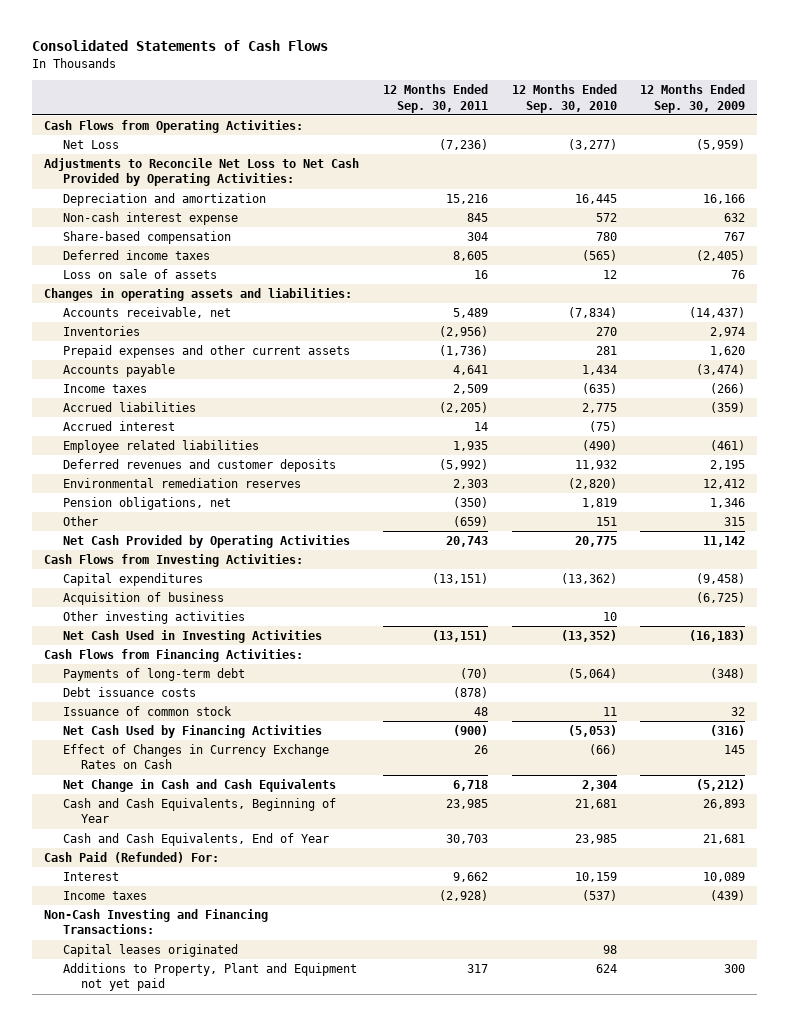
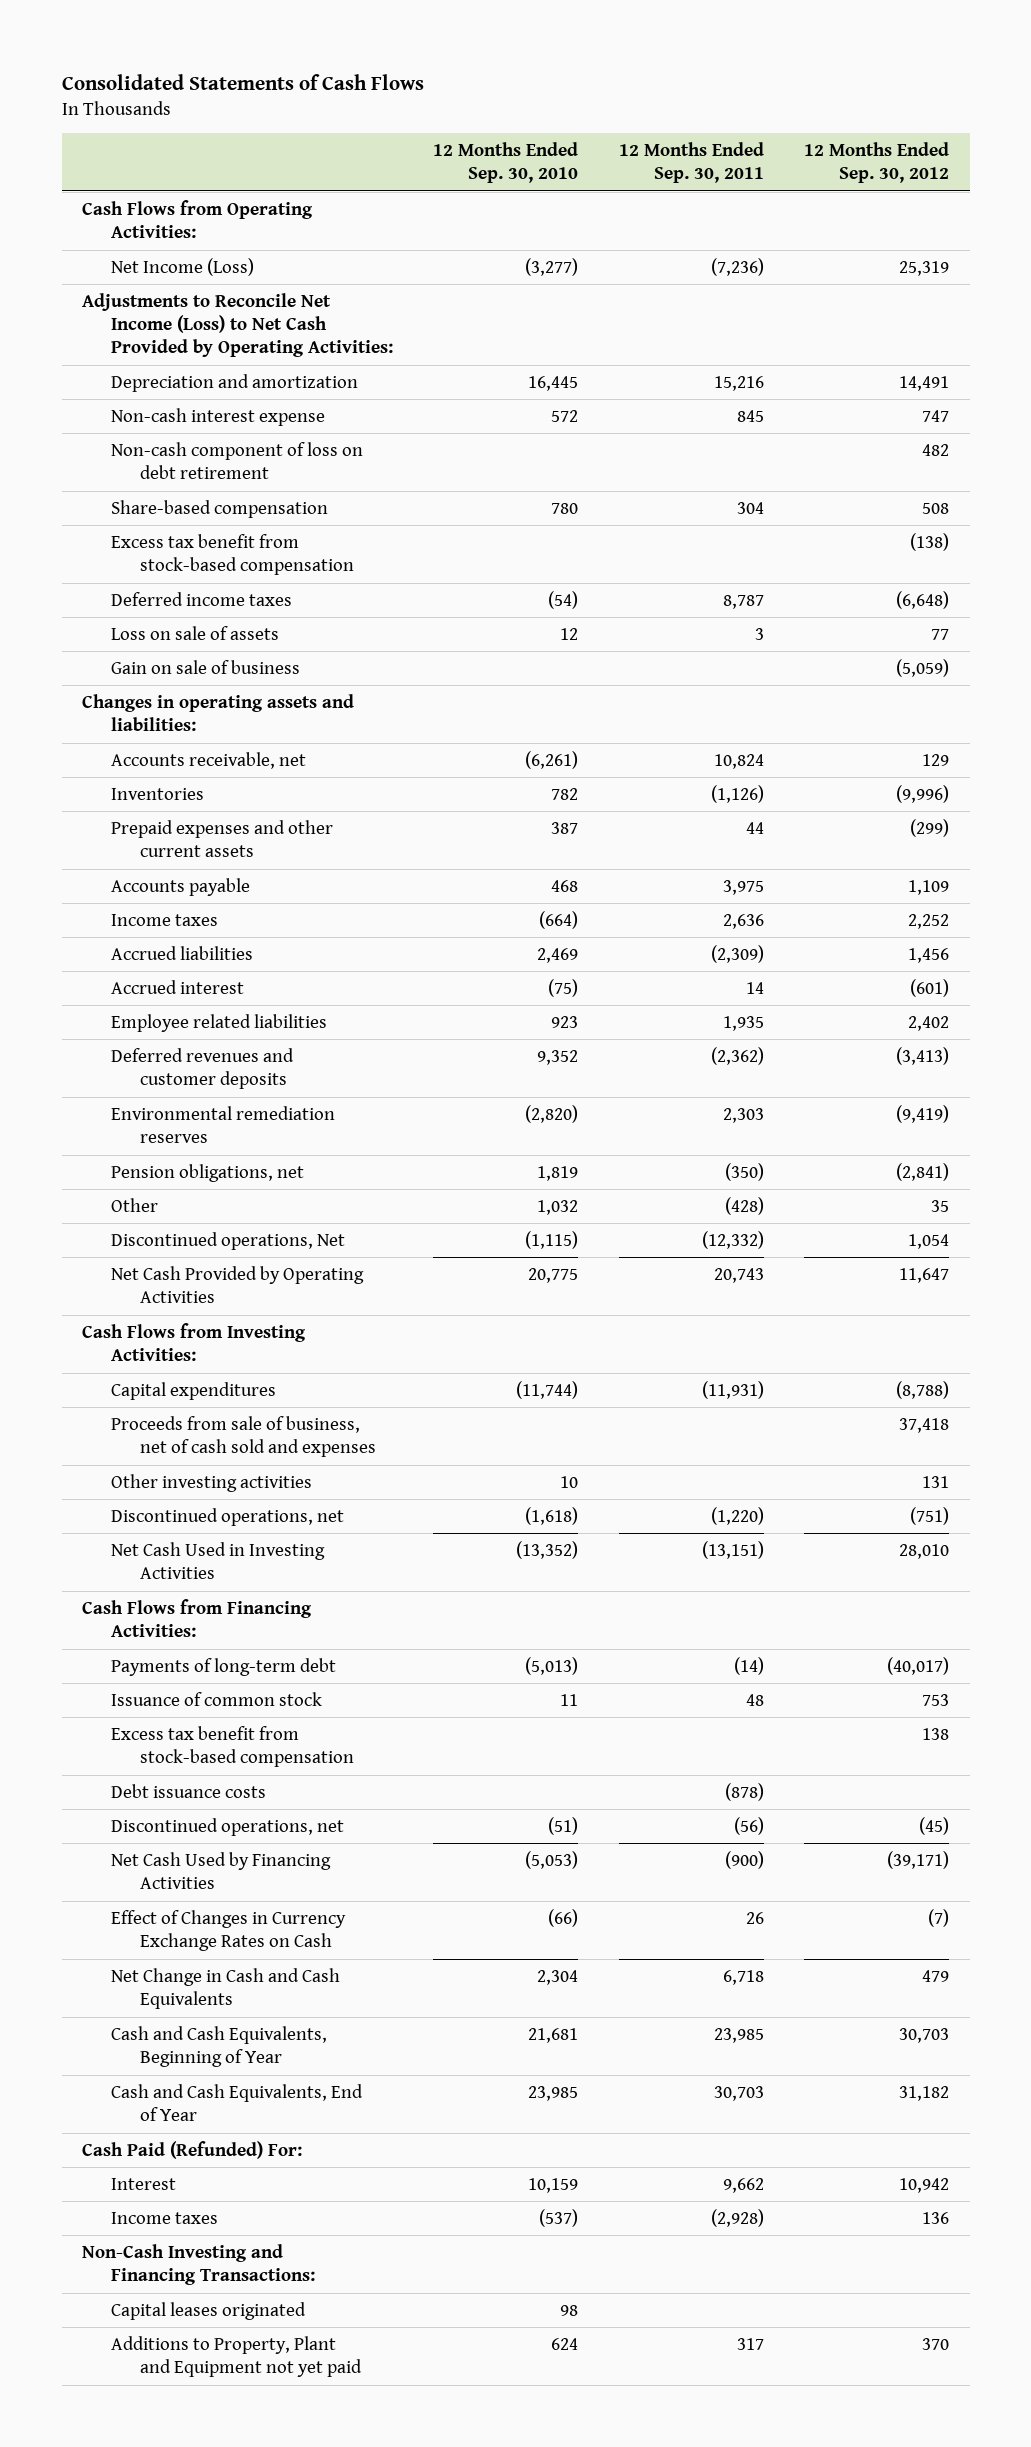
[640,84,746,113] 12 Months Ended Sep. 30, 2009 -> none
none -> [804,142,950,184] 12 Months Ended Sep. 30, 2012
[62,140,119,150] Net Loss -> [110,257,254,276] Net Income (Loss)
[44,158,360,187] Adjustments to Reconcile Net Loss to Net Cash Provided by Operating Activities: -> [81,292,393,358] Adjustments to Reconcile Net Income (Loss) to Net Cash Provided by Operating Activities:
none -> [110,441,363,480] Non-cash component of loss on debt retirement
none -> [110,533,355,576] Excess tax benefit from stock-based compensation
[452,251,488,262] 8,605 -> [722,594,764,609] 8,787
[581,250,617,262] (565) -> [548,590,579,609] (54)
[473,270,488,280] 16 -> [754,627,764,640] 3
none -> [110,659,300,674] Gain on sale of business
[452,308,488,319] 5,489 -> [713,753,764,769] 10,824
[567,307,617,319] (7,834) -> [525,750,579,769] (6,261)
[438,326,488,338] (2,956) -> [710,784,764,803] (1,126)
[595,327,617,337] 270 -> [551,787,579,800] 782
[438,345,488,357] (1,736) -> [745,821,764,834] 44
[595,346,617,356] 281 -> [551,821,579,834] 387
[452,365,488,376] 4,641 -> [722,879,764,895] 3,975
[581,365,617,376] 1,434 -> [551,879,579,892] 468
[452,384,488,395] 2,509 -> [722,913,764,929] 2,636
[581,383,617,395] (635) -> [539,910,579,929] (664)
[438,402,488,414] (2,205) -> [710,944,764,963] (2,309)
[581,403,617,414] 2,775 -> [537,947,579,963] 2,469
[581,440,617,452] (490) -> [551,1015,579,1028] 923
[438,459,488,471] (5,992) -> [710,1046,764,1065] (2,362)
[574,460,617,471] 11,932 -> [537,1049,579,1065] 9,352
[452,516,488,528] (659) -> [724,1196,764,1215] (428)
[595,517,617,527] 151 -> [537,1199,579,1215] 1,032
none -> [110,1231,345,1250] Discontinued operations, Net
[62,592,224,606] Acquisition of business -> none
[431,573,488,585] (13,151) -> [701,1380,764,1399] (11,931)
[560,573,617,585] (13,362) -> [516,1380,579,1399] (11,744)
none -> [110,1415,377,1458] Proceeds from sale of business, net of cash sold and expenses
none -> [110,1507,344,1526] Discontinued operations, net
[459,668,488,680] (70) -> [733,1656,764,1675] (14)
[567,668,617,680] (5,064) -> [525,1656,579,1675] (5,013)
none -> [110,1725,355,1768] Excess tax benefit from stock-based compensation
[62,687,196,698] Debt issuance costs -> [110,1783,266,1798] Debt issuance costs
none -> [110,1817,344,1836] Discontinued operations, net

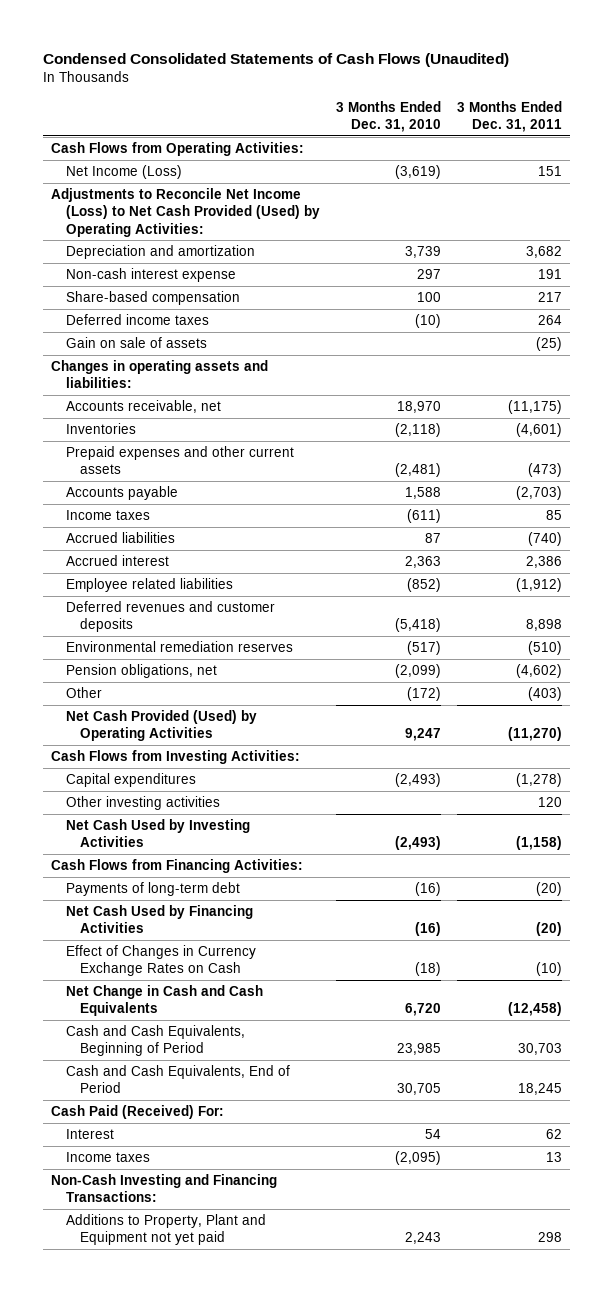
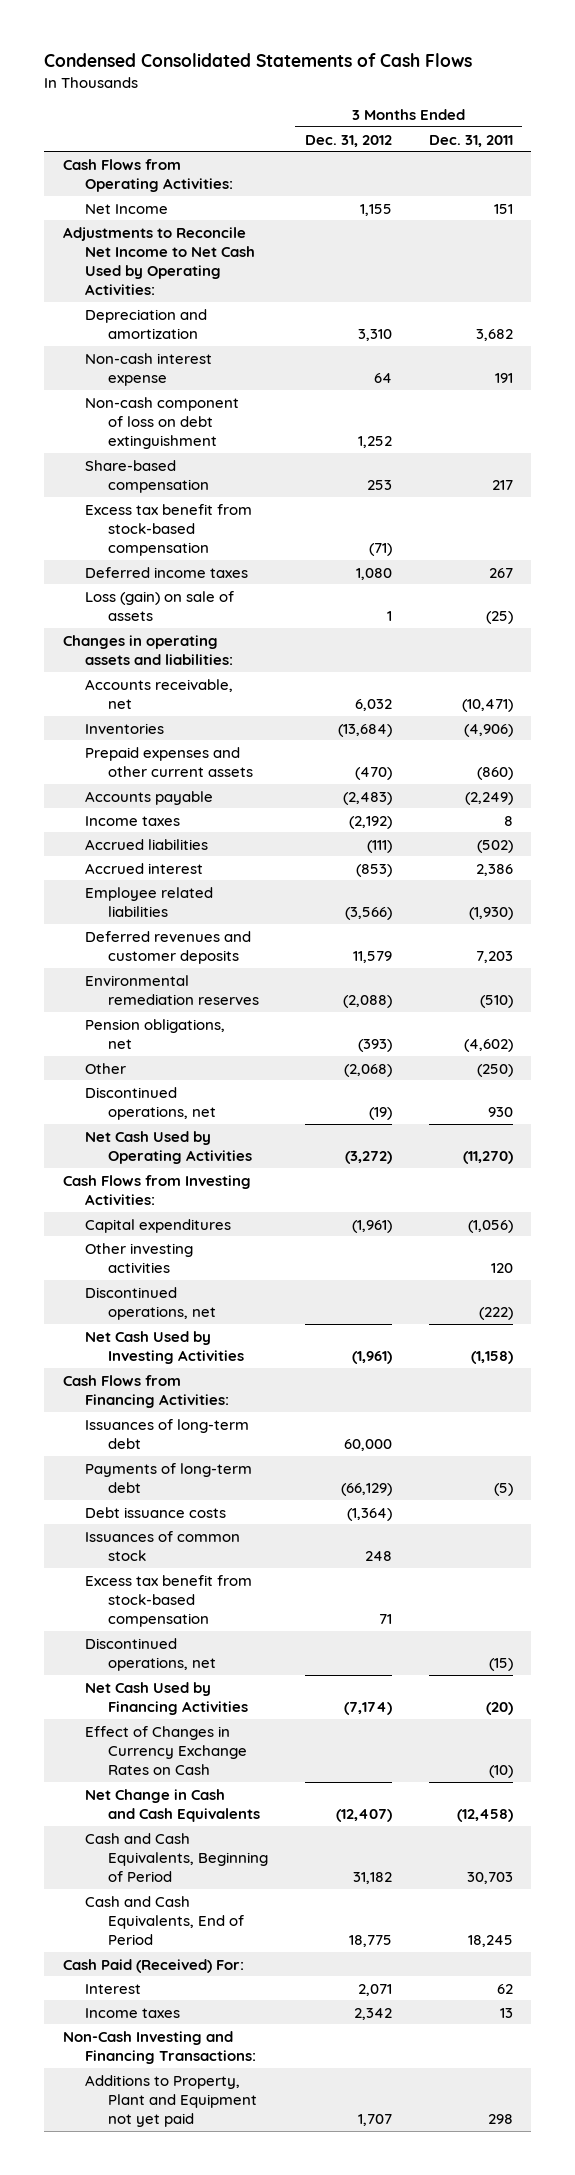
[42,52,509,67] Condensed Consolidated Statements of Cash Flows (Unaudited) -> [44,53,473,68] Condensed Consolidated Statements of Cash Flows
[335,100,441,133] 3 Months Ended Dec. 31, 2010 -> none
none -> [304,134,392,147] Dec. 31, 2012
[65,165,182,180] Net Income (Loss) -> [85,203,169,214] Net Income
[50,188,320,237] Adjustments to Reconcile Net Income (Loss) to Net Cash Provided (Used) by Operating Activities: -> [62,226,256,295] Adjustments to Reconcile Net Income to Net Cash Used by Operating Activities:
none -> [85,396,240,449] Non-cash component of loss on debt extinguishment
none -> [85,503,253,556] Excess tax benefit from stock-based compensation
[537,315,562,326] 264 -> [488,567,513,578] 267
[65,337,207,349] Gain on sale of assets -> [85,590,235,621] Loss (gain) on sale of assets
[507,400,562,415] (11,175) -> [461,698,513,712] (10,471)
[515,423,562,438] (4,601) -> [463,723,513,737] (4,906)
[527,463,562,478] (473) -> [476,766,513,780] (860)
[515,486,562,501] (2,703) -> [464,791,513,805] (2,249)
[545,510,562,521] 85 -> [503,815,513,826] 8
[527,532,562,547] (740) -> [476,839,513,853] (502)
[515,578,562,593] (1,912) -> [468,906,513,920] (1,930)
[525,619,562,632] 8,898 -> [475,950,513,963] 7,203
[527,687,562,702] (403) -> [476,1063,513,1077] (250)
none -> [85,1086,216,1120] Discontinued operations, net
[65,710,257,742] Net Cash Provided (Used) by Operating Activities -> [85,1130,252,1164] Net Cash Used by Operating Activities
[515,773,562,788] (1,278) -> [467,1219,513,1233] (1,056)
none -> [85,1286,216,1320] Discontinued operations, net
none -> [85,1418,250,1449] Issuances of long-term debt
[535,882,562,897] (20) -> [493,1482,513,1496] (5)
none -> [85,1506,227,1518] Debt issuance costs
none -> [85,1530,241,1561] Issuances of common stock
none -> [85,1574,253,1627] Excess tax benefit from stock-based compensation
none -> [85,1637,216,1671] Discontinued operations, net

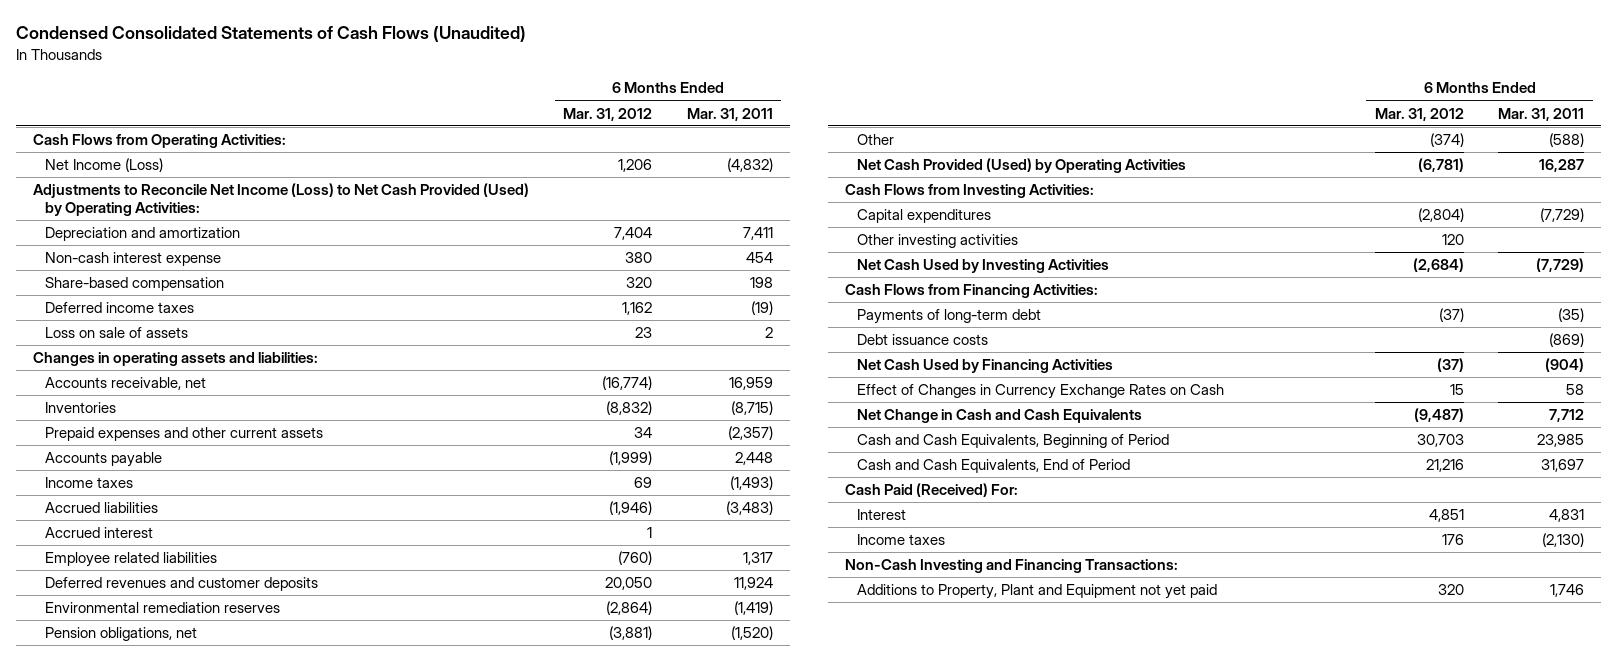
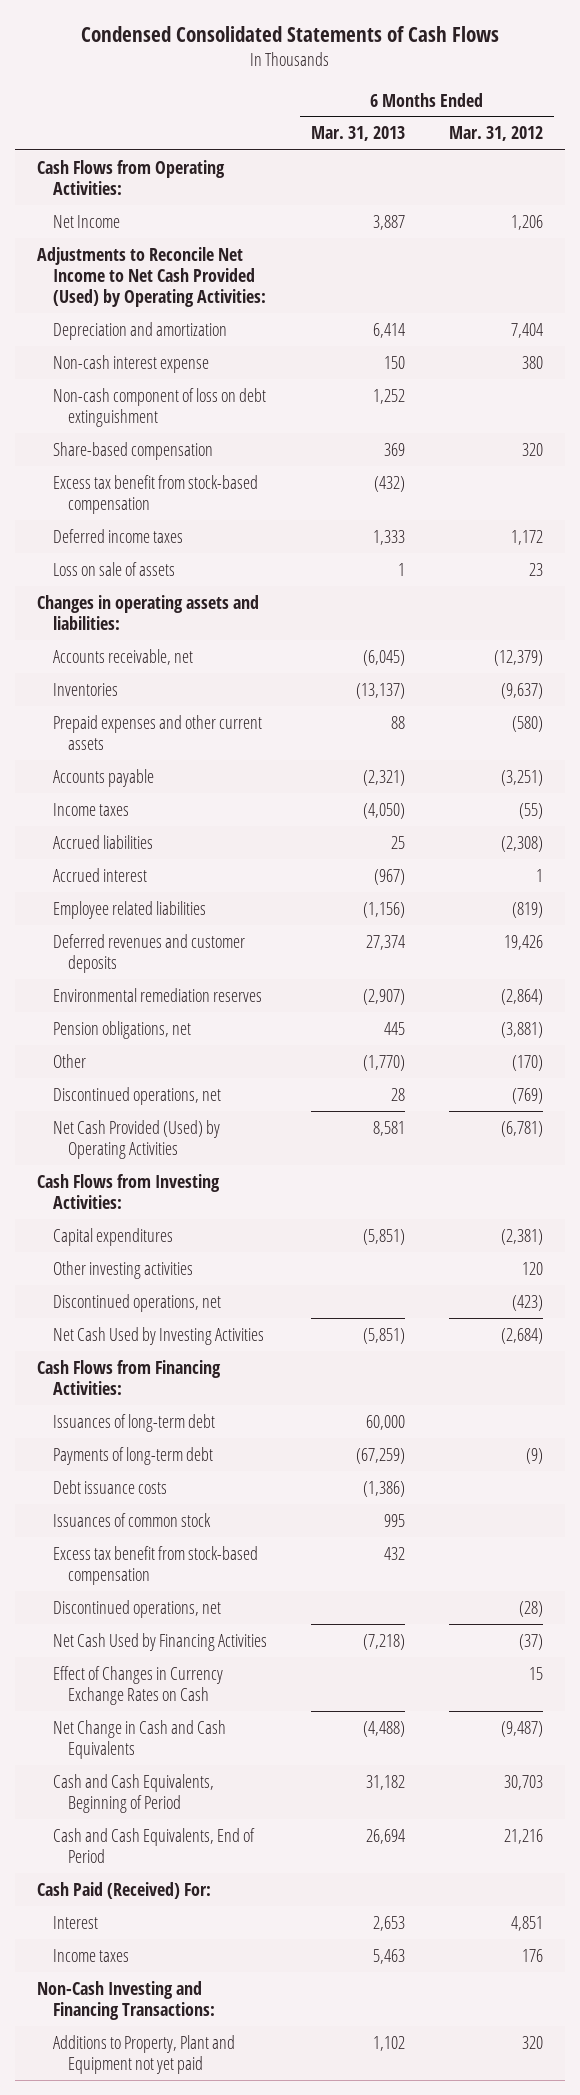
[15,26,526,43] Condensed Consolidated Statements of Cash Flows (Unaudited) -> [80,26,499,43] Condensed Consolidated Statements of Cash Flows
[686,107,773,121] Mar. 31, 2011 -> none
none -> [310,126,405,142] Mar. 31, 2013
[45,158,164,173] Net Income (Loss) -> [52,214,120,228] Net Income
[33,183,530,217] Adjustments to Reconcile Net Income (Loss) to Net Cash Provided (Used) by Operating Activities: -> [36,246,266,308] Adjustments to Reconcile Net Income to Net Cash Provided (Used) by Operating Activities:
none -> [52,387,266,427] Non-cash component of loss on debt extinguishment
none -> [52,474,258,514] Excess tax benefit from stock-based compensation
[622,302,653,316] 1,162 -> [510,529,543,545] 1,172
[602,376,653,391] (16,774) -> [493,649,543,666] (12,379)
[606,401,653,416] (8,832) -> [500,682,543,699] (9,637)
[634,427,653,439] 34 -> [511,715,543,732] (580)
[609,451,653,466] (1,999) -> [500,769,543,786] (3,251)
[634,477,653,489] 69 -> [518,802,543,819] (55)
[609,501,653,516] (1,946) -> [500,835,543,852] (2,308)
[618,551,653,566] (760) -> [511,901,543,918] (819)
[605,577,653,591] 20,050 -> [503,934,543,950] 19,426
[1430,133,1465,148] (374) -> [511,1054,543,1071] (170)
none -> [52,1086,221,1105] Discontinued operations, net
[1418,208,1465,223] (2,804) -> [500,1228,543,1245] (2,381)
none -> [52,1293,221,1312] Discontinued operations, net
none -> [52,1413,215,1432] Issuances of long-term debt
[1439,308,1465,323] (37) -> [525,1447,543,1464] (9)
none -> [52,1512,211,1527] Issuances of common stock
none -> [52,1545,258,1585] Excess tax benefit from stock-based compensation
none -> [52,1599,221,1618] Discontinued operations, net

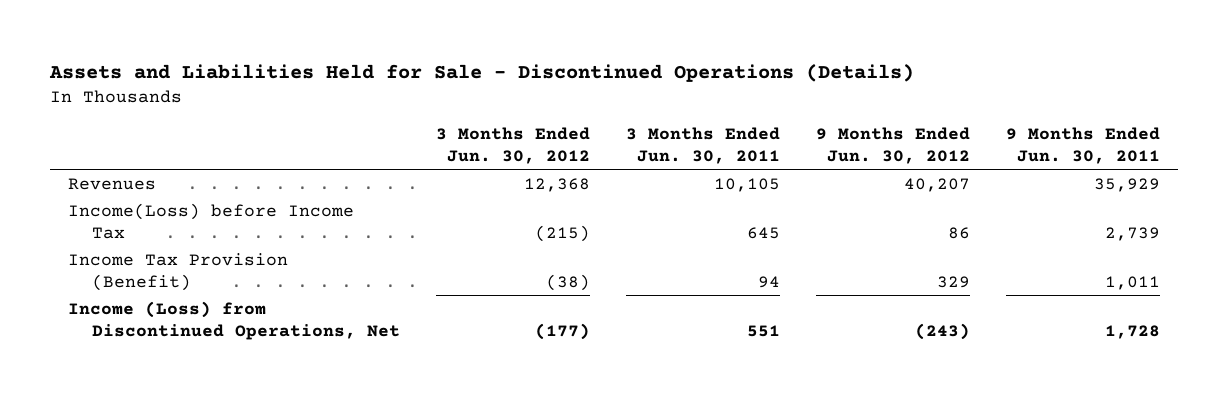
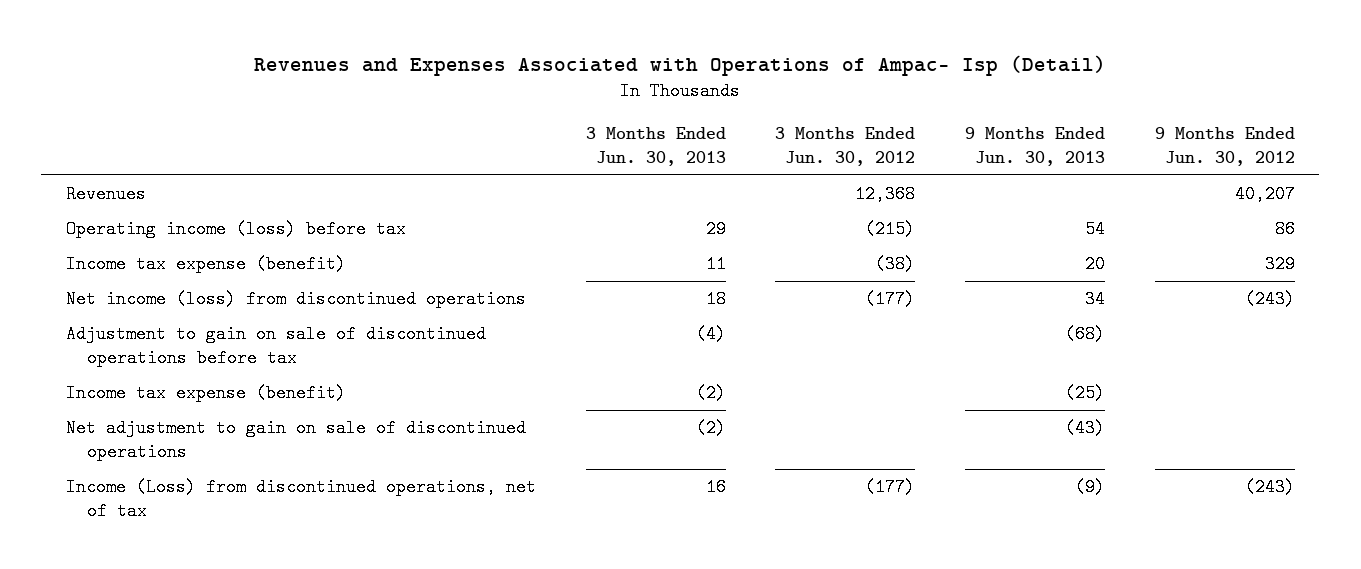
[49,63,915,82] Assets and Liabilities Held for Sale - Discontinued Operations (Details) -> [254,54,1107,76] Revenues and Expenses Associated with Operations of Ampac- Isp (Detail)
[625,126,780,165] 3 Months Ended Jun. 30, 2011 -> none
[1005,126,1160,165] 9 Months Ended Jun. 30, 2011 -> none
none -> [585,127,726,166] 3 Months Ended Jun. 30, 2013
none -> [964,127,1105,166] 9 Months Ended Jun. 30, 2013
[68,202,355,239] Income(Loss) before Income Tax -> [65,220,406,239] Operating income (loss) before tax
[68,252,289,291] Income Tax Provision (Benefit) -> [65,255,346,274] Income tax expense (benefit)
[68,300,400,340] Income (Loss) from Discontinued Operations, Net -> [65,290,526,309] Net income (loss) from discontinued operations
none -> [65,325,486,368] Adjustment to gain on sale of discontinued operations before tax
none -> [65,384,346,403] Income tax expense (benefit)
none -> [65,419,526,462] Net adjustment to gain on sale of discontinued operations
none -> [65,478,536,521] Income (Loss) from discontinued operations, net of tax

